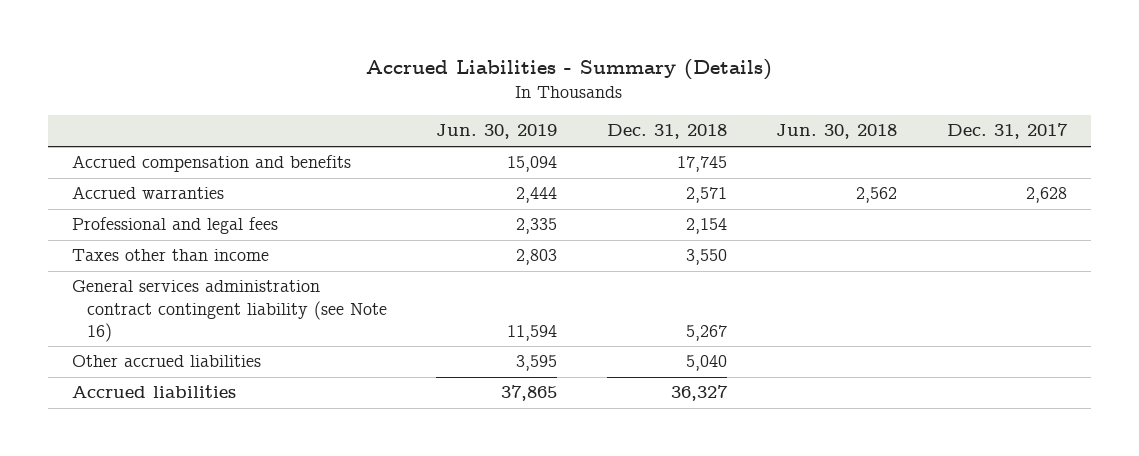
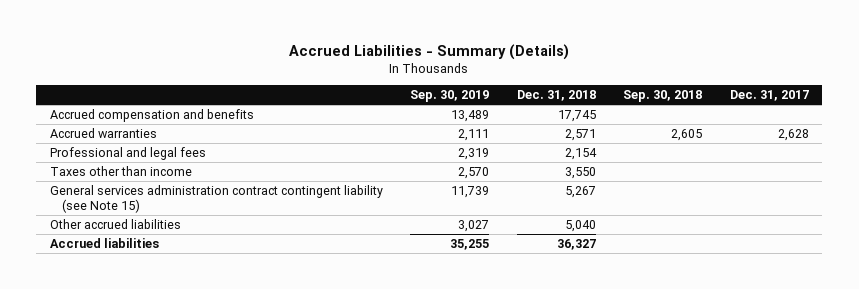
[436,124,558,140] Jun. 30, 2019 -> none
[776,124,898,140] Jun. 30, 2018 -> none
none -> [410,90,490,103] Sep. 30, 2019
none -> [623,90,703,103] Sep. 30, 2018
[72,280,387,342] General services administration contract contingent liability (see Note 16) -> [49,184,383,213] General services administration contract contingent liability (see Note 15)

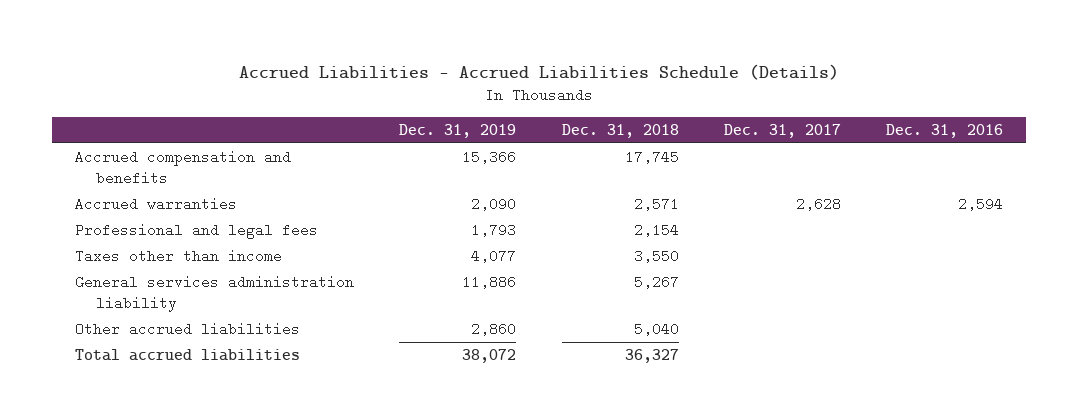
[289,43,570,60] Accrued Liabilities - Summary (Details) -> [239,63,840,80] Accrued Liabilities - Accrued Liabilities Schedule (Details)
[410,90,490,103] Sep. 30, 2019 -> none
[623,90,703,103] Sep. 30, 2018 -> none
none -> [399,123,517,138] Dec. 31, 2019
none -> [886,123,1004,138] Dec. 31, 2016
[49,184,383,213] General services administration contract contingent liability (see Note 15) -> [74,275,354,313] General services administration liability
[49,237,159,248] Accrued liabilities -> [74,349,300,362] Total accrued liabilities

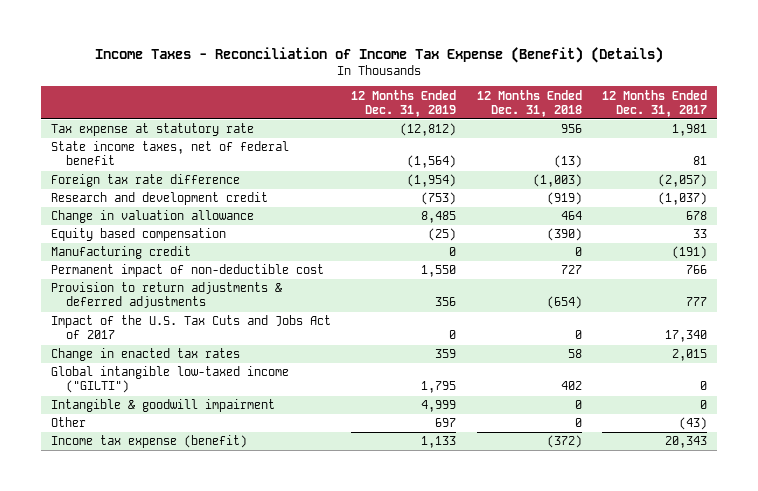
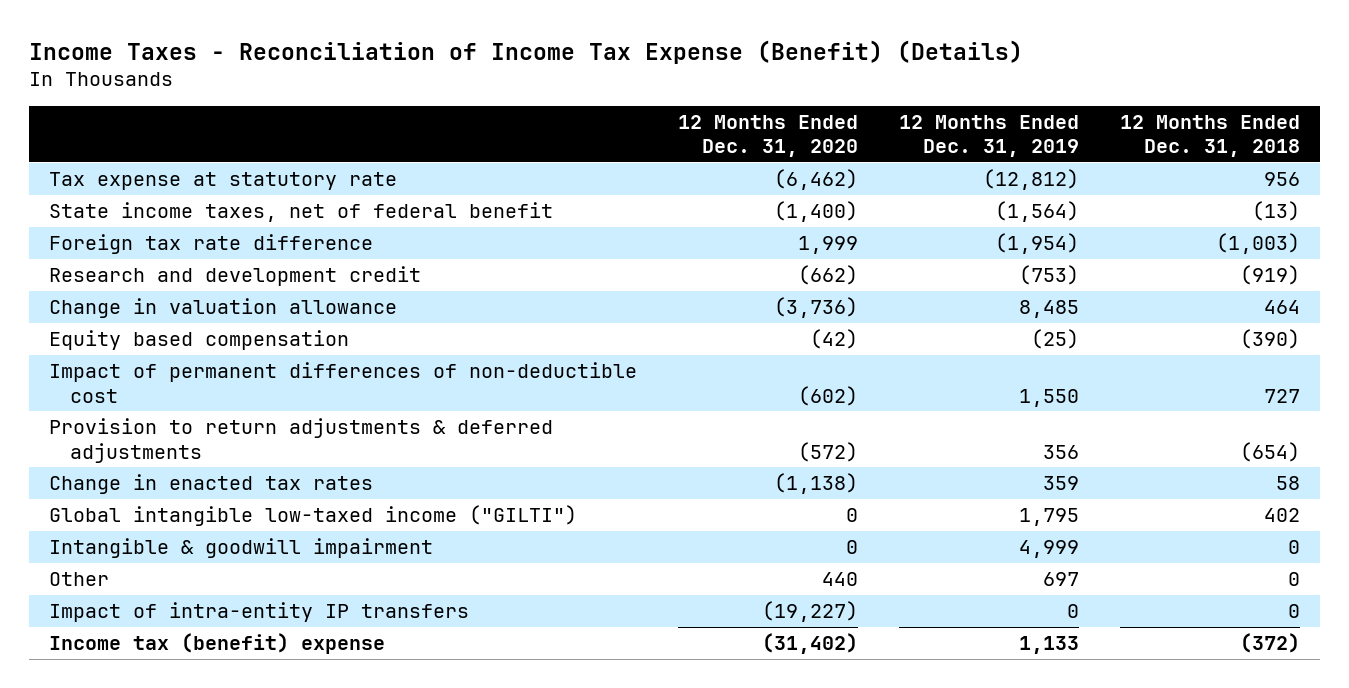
[602,89,708,117] 12 Months Ended Dec. 31, 2017 -> none
none -> [678,114,859,158] 12 Months Ended Dec. 31, 2020
[50,246,191,260] Manufacturing credit -> none
[50,264,324,278] Permanent impact of non-deductible cost -> [49,362,638,403] Impact of permanent differences of non-deductible cost
[50,315,331,340] Impact of the U.S. Tax Cuts and Jobs Act of 2017 -> none
none -> [49,602,470,623] Impact of intra-entity IP transfers
[50,435,247,449] Income tax expense (benefit) -> [49,633,386,655] Income tax (benefit) expense

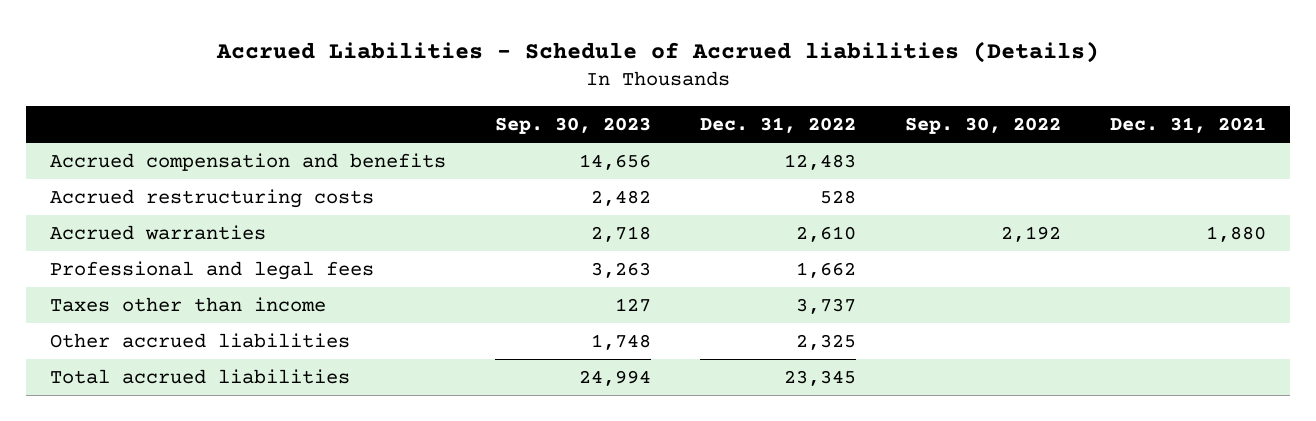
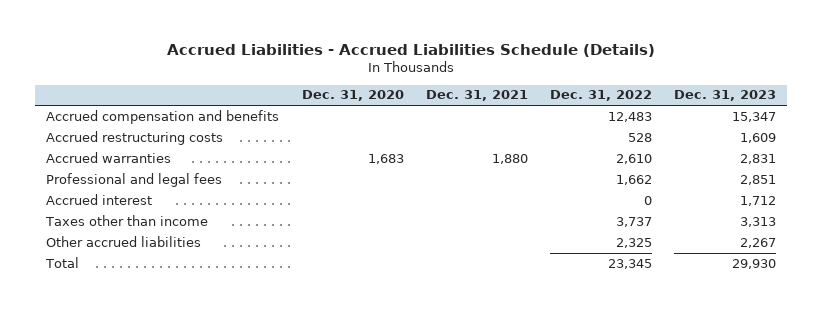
[215,40,1099,63] Accrued Liabilities - Schedule of Accrued liabilities (Details) -> [167,43,656,57] Accrued Liabilities - Accrued Liabilities Schedule (Details)
[495,116,652,134] Sep. 30, 2023 -> none
[904,116,1061,134] Sep. 30, 2022 -> none
none -> [301,90,404,102] Dec. 31, 2020
none -> [674,90,777,102] Dec. 31, 2023
none -> [46,193,153,205] Accrued interest
[50,368,351,384] Total accrued liabilities -> [45,256,80,268] Total

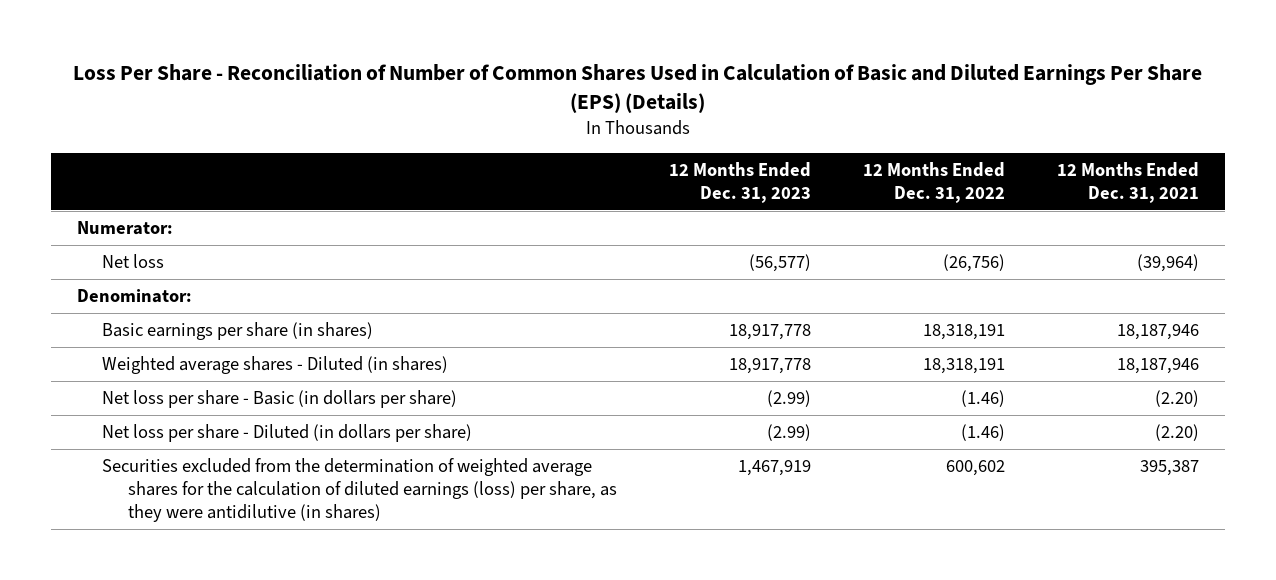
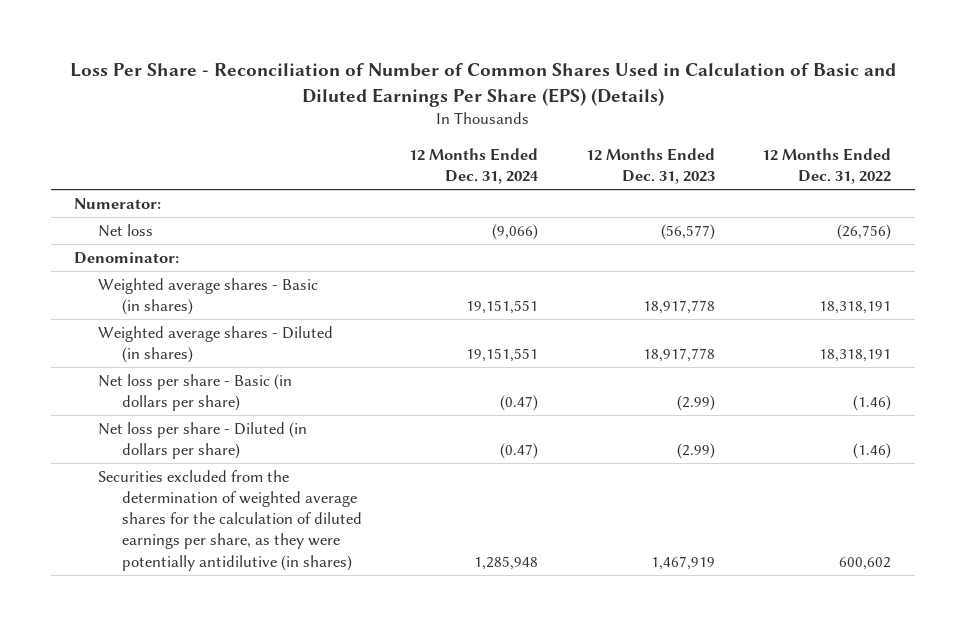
[1057,161,1200,203] 12 Months Ended Dec. 31, 2021 -> none
none -> [409,147,540,184] 12 Months Ended Dec. 31, 2024
[102,322,374,341] Basic earnings per share (in shares) -> [98,278,319,316] Weighted average shares - Basic (in shares)
[102,458,618,523] Securities excluded from the determination of weighted average shares for the calculation of diluted earnings (loss) per share, as they were antidilutive (in shares) -> [98,470,363,571] Securities excluded from the determination of weighted average shares for the calculation of diluted earnings per share, as they were potentially antidilutive (in shares)

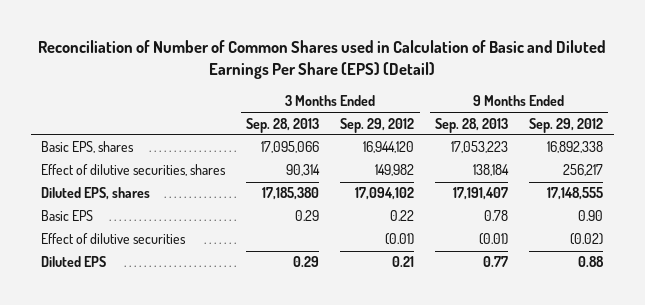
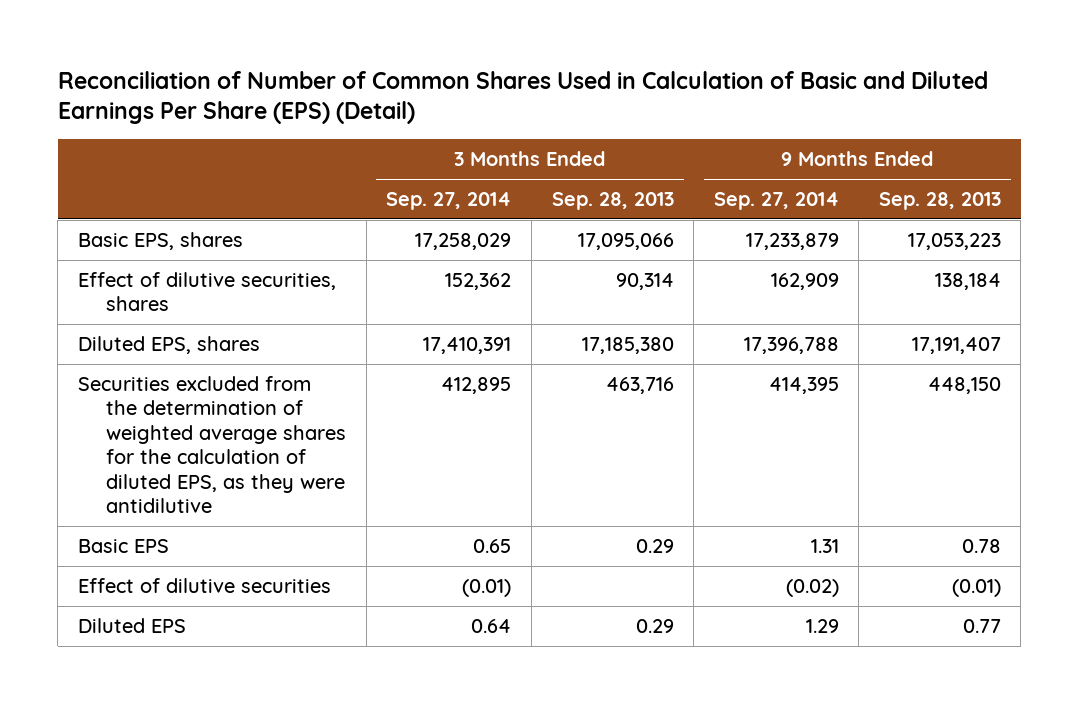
[38,40,607,80] Reconciliation of Number of Common Shares used in Calculation of Basic and Diluted Earnings Per Share (EPS) (Detail) -> [57,70,988,125] Reconciliation of Number of Common Shares Used in Calculation of Basic and Diluted Earnings Per Share (EPS) (Detail)
[340,117,415,133] Sep. 29, 2012 -> none
[529,117,604,133] Sep. 29, 2012 -> none
none -> [386,192,512,211] Sep. 27, 2014
none -> [713,192,839,211] Sep. 27, 2014
none -> [77,375,347,514] Securities excluded from the determination of weighted average shares for the calculation of diluted EPS, as they were antidilutive

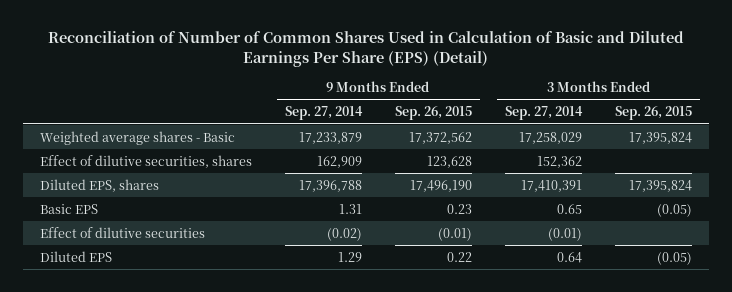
[551,192,674,211] Sep. 28, 2013 -> none
[878,192,1001,211] Sep. 28, 2013 -> none
none -> [394,106,472,121] Sep. 26, 2015
none -> [615,106,693,121] Sep. 26, 2015
[77,231,243,250] Basic EPS, shares -> [39,130,235,145] Weighted average shares - Basic
[77,375,347,514] Securities excluded from the determination of weighted average shares for the calculation of diluted EPS, as they were antidilutive -> none

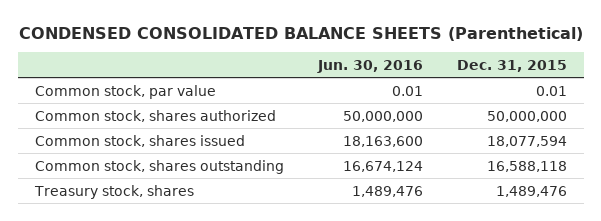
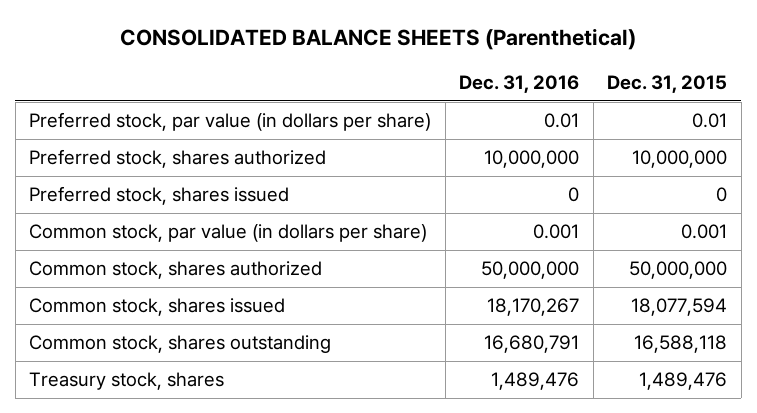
[18,26,583,41] CONDENSED CONSOLIDATED BALANCE SHEETS (Parenthetical) -> [120,27,637,50] CONSOLIDATED BALANCE SHEETS (Parenthetical)
[316,59,423,73] Jun. 30, 2016 -> none
none -> [459,74,580,93] Dec. 31, 2016
none -> [29,112,432,132] Preferred stock, par value (in dollars per share)
none -> [29,149,327,169] Preferred stock, shares authorized
none -> [29,186,290,206] Preferred stock, shares issued
[34,84,216,99] Common stock, par value -> [29,224,428,243] Common stock, par value (in dollars per share)
[535,85,567,96] 0.01 -> [681,224,728,240] 0.001

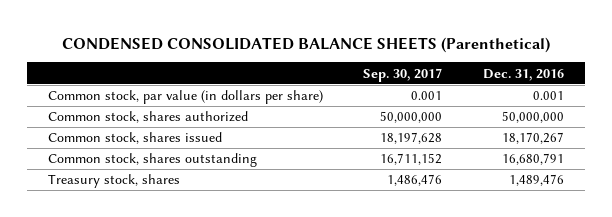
[120,27,637,50] CONSOLIDATED BALANCE SHEETS (Parenthetical) -> [61,36,550,53] CONDENSED CONSOLIDATED BALANCE SHEETS (Parenthetical)
[607,74,728,93] Dec. 31, 2015 -> none
none -> [363,67,443,82] Sep. 30, 2017
[29,112,432,132] Preferred stock, par value (in dollars per share) -> none
[29,149,327,169] Preferred stock, shares authorized -> none
[29,186,290,206] Preferred stock, shares issued -> none

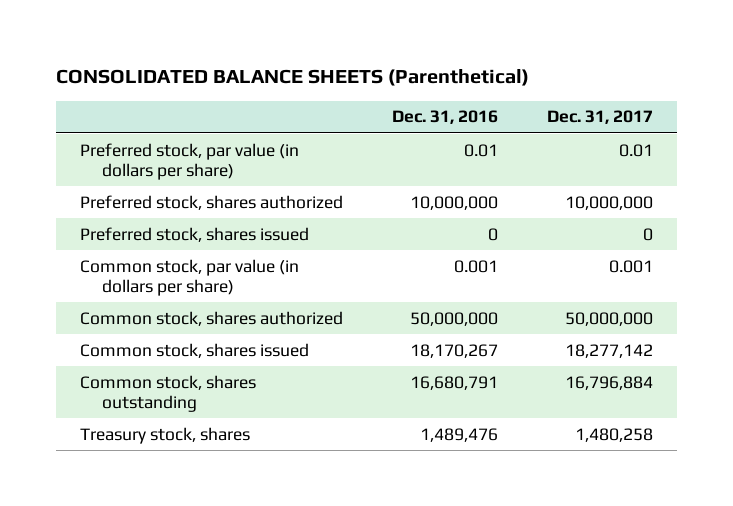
[61,36,550,53] CONDENSED CONSOLIDATED BALANCE SHEETS (Parenthetical) -> [56,69,530,87] CONSOLIDATED BALANCE SHEETS (Parenthetical)
[363,67,443,82] Sep. 30, 2017 -> none
none -> [546,110,653,125] Dec. 31, 2017
none -> [80,142,300,181] Preferred stock, par value (in dollars per share)
none -> [80,194,344,210] Preferred stock, shares authorized
none -> [80,226,310,242] Preferred stock, shares issued

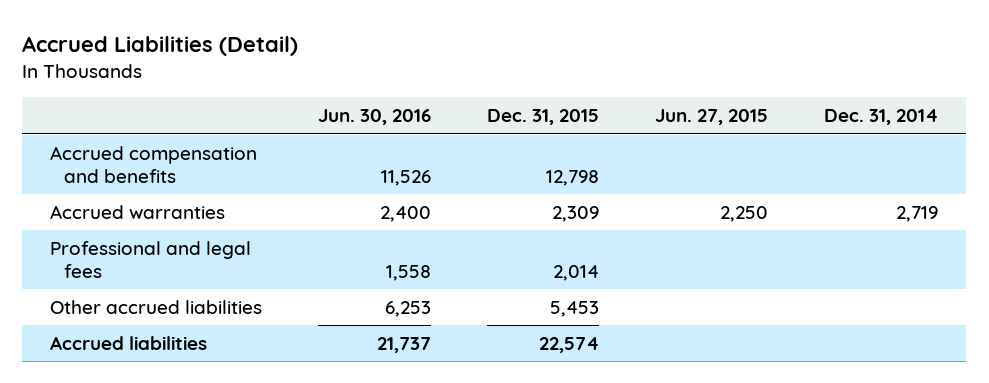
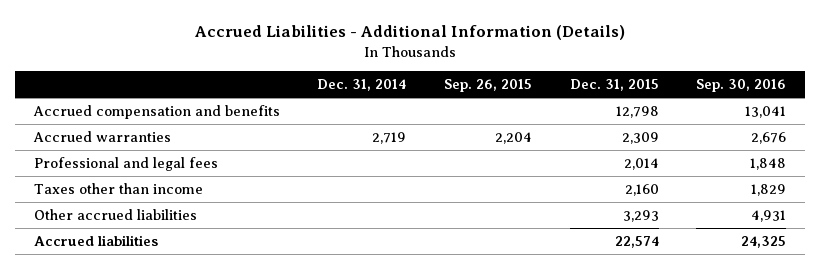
[22,36,299,57] Accrued Liabilities (Detail) -> [194,25,625,41] Accrued Liabilities - Additional Information (Details)
[318,109,432,126] Jun. 30, 2016 -> none
[655,109,769,126] Jun. 27, 2015 -> none
none -> [443,79,532,93] Sep. 26, 2015
none -> [696,79,787,93] Sep. 30, 2016
none -> [33,183,203,195] Taxes other than income
[550,301,600,318] 5,453 -> [622,210,659,223] 3,293

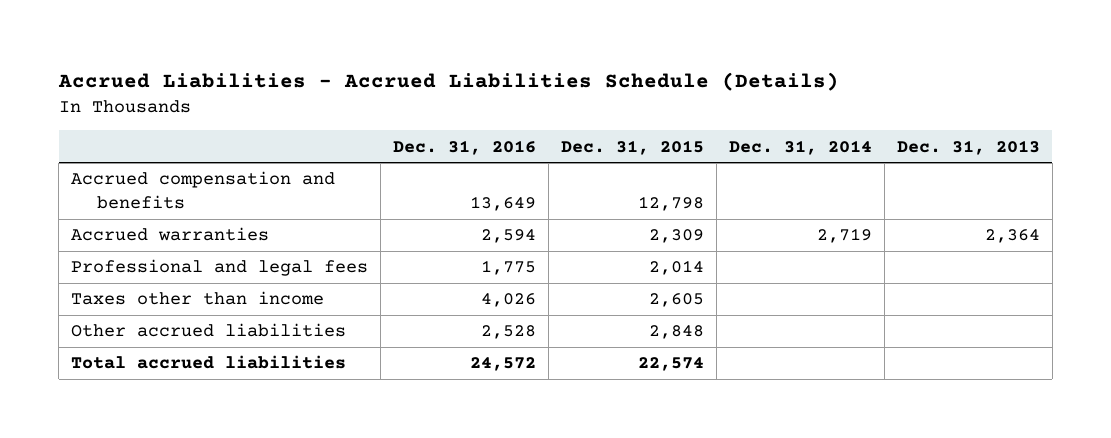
[194,25,625,41] Accrued Liabilities - Additional Information (Details) -> [57,72,839,92] Accrued Liabilities - Accrued Liabilities Schedule (Details)
[443,79,532,93] Sep. 26, 2015 -> none
[696,79,787,93] Sep. 30, 2016 -> none
none -> [393,139,537,155] Dec. 31, 2016
none -> [896,139,1040,155] Dec. 31, 2013
[624,184,659,197] 2,160 -> [649,293,705,308] 2,605
[622,210,659,223] 3,293 -> [649,325,705,340] 2,848
[33,235,158,247] Accrued liabilities -> [71,355,347,370] Total accrued liabilities

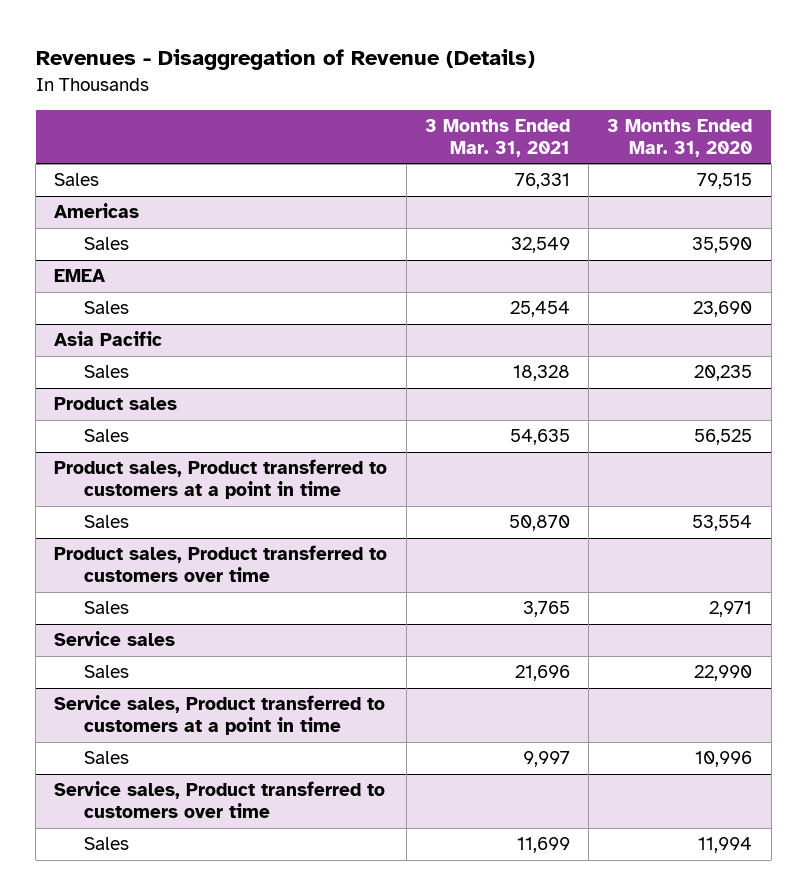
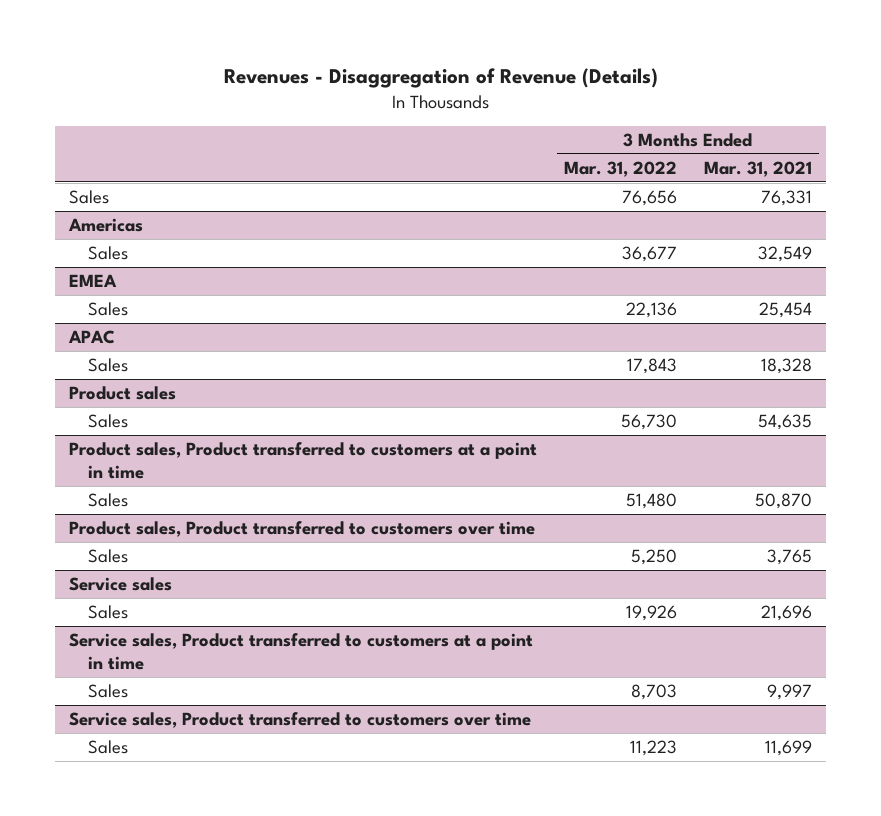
[607,118,753,157] 3 Months Ended Mar. 31, 2020 -> none
none -> [564,160,678,177] Mar. 31, 2022
[54,331,163,347] Asia Pacific -> [67,329,115,344] APAC

